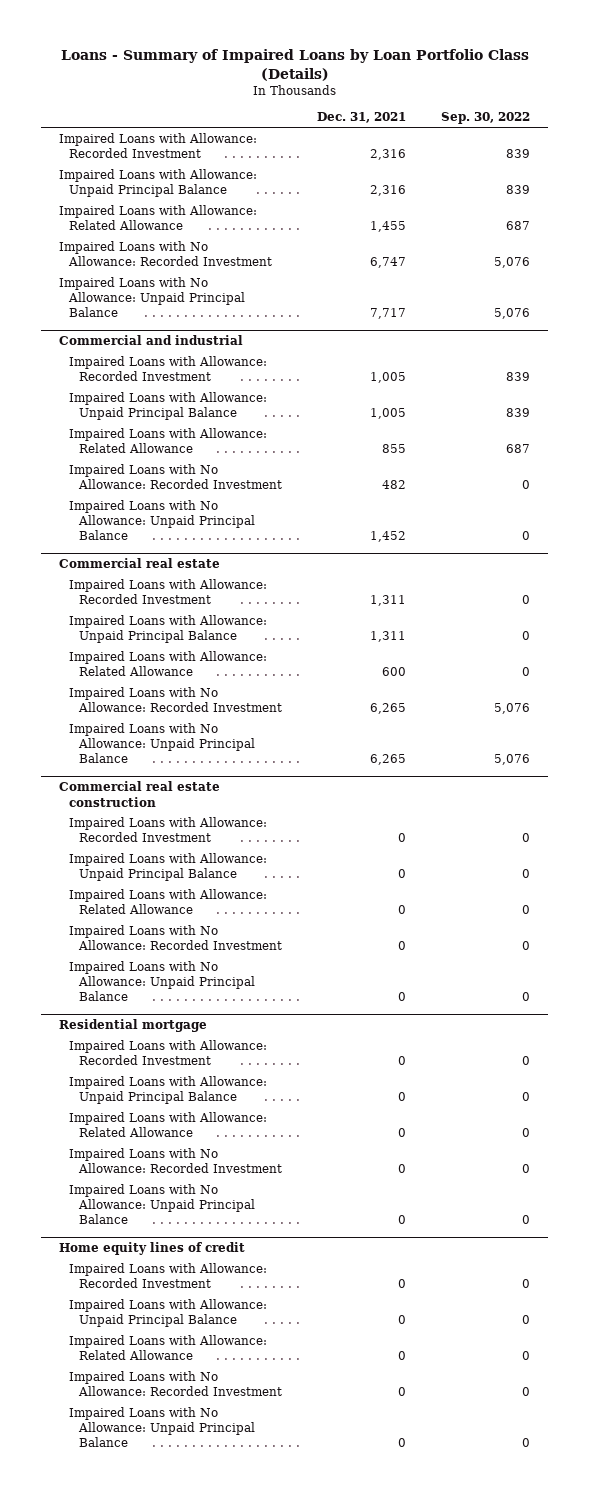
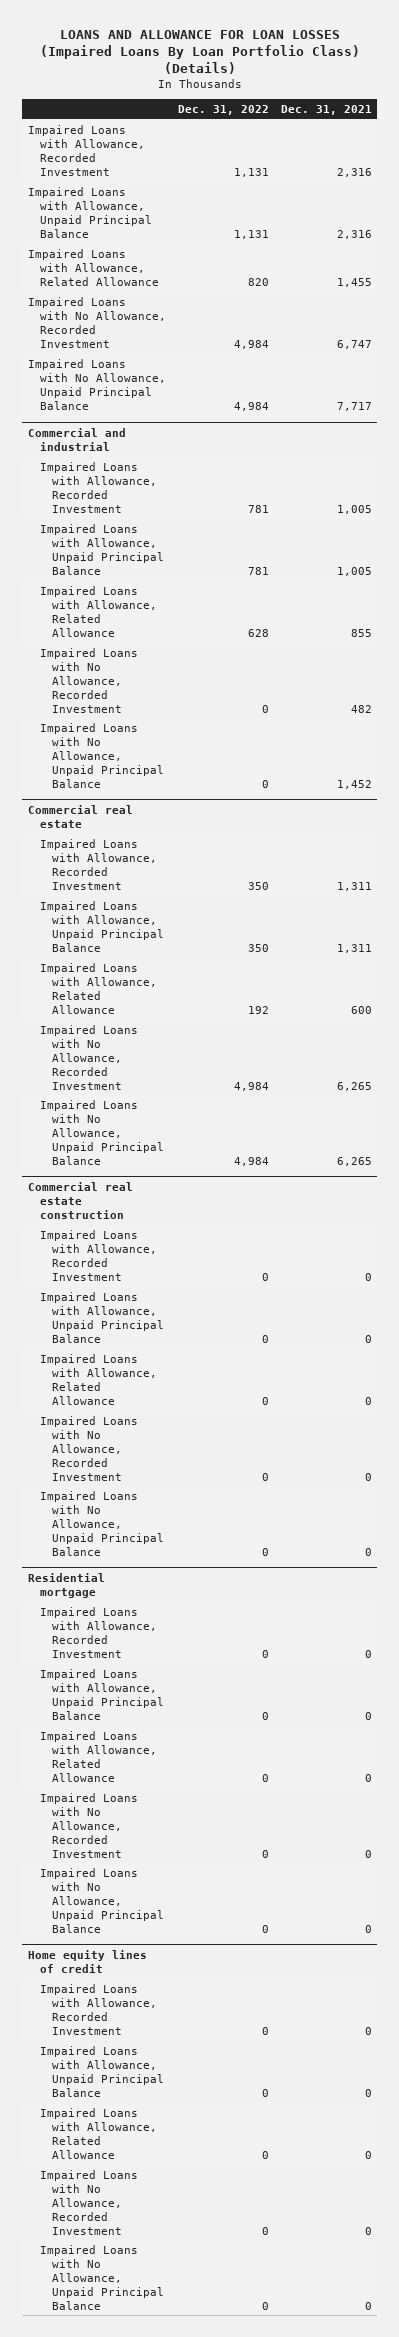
[60,48,529,81] Loans - Summary of Impaired Loans by Loan Portfolio Class (Details) -> [39,30,360,75] LOANS AND ALLOWANCE FOR LOAN LOSSES (Impaired Loans By Loan Portfolio Class) (Details)
[441,112,531,125] Sep. 30, 2022 -> none
none -> [177,104,269,115] Dec. 31, 2022
[58,132,257,158] Impaired Loans with Allowance: Recorded Investment -> [27,124,146,176] Impaired Loans with Allowance, Recorded Investment
[58,168,257,197] Impaired Loans with Allowance: Unpaid Principal Balance -> [27,186,153,238] Impaired Loans with Allowance, Unpaid Principal Balance
[58,204,257,230] Impaired Loans with Allowance: Related Allowance -> [27,248,160,286] Impaired Loans with Allowance, Related Allowance
[58,240,272,266] Impaired Loans with No Allowance: Recorded Investment -> [27,296,167,348] Impaired Loans with No Allowance, Recorded Investment
[58,276,245,318] Impaired Loans with No Allowance: Unpaid Principal Balance -> [27,358,167,410] Impaired Loans with No Allowance, Unpaid Principal Balance
[68,355,267,381] Impaired Loans with Allowance: Recorded Investment -> [40,461,158,513] Impaired Loans with Allowance, Recorded Investment
[68,391,267,420] Impaired Loans with Allowance: Unpaid Principal Balance -> [40,523,165,575] Impaired Loans with Allowance, Unpaid Principal Balance
[68,427,267,453] Impaired Loans with Allowance: Related Allowance -> [40,585,158,637] Impaired Loans with Allowance, Related Allowance
[68,463,283,489] Impaired Loans with No Allowance: Recorded Investment -> [40,647,139,713] Impaired Loans with No Allowance, Recorded Investment
[68,499,256,541] Impaired Loans with No Allowance: Unpaid Principal Balance -> [40,722,165,788] Impaired Loans with No Allowance, Unpaid Principal Balance
[68,578,267,604] Impaired Loans with Allowance: Recorded Investment -> [40,838,158,890] Impaired Loans with Allowance, Recorded Investment
[68,614,267,643] Impaired Loans with Allowance: Unpaid Principal Balance -> [40,900,165,952] Impaired Loans with Allowance, Unpaid Principal Balance
[68,650,267,676] Impaired Loans with Allowance: Related Allowance -> [40,962,158,1014] Impaired Loans with Allowance, Related Allowance
[68,686,283,712] Impaired Loans with No Allowance: Recorded Investment -> [40,1024,139,1090] Impaired Loans with No Allowance, Recorded Investment
[68,722,256,764] Impaired Loans with No Allowance: Unpaid Principal Balance -> [40,1099,165,1165] Impaired Loans with No Allowance, Unpaid Principal Balance
[68,816,267,842] Impaired Loans with Allowance: Recorded Investment -> [40,1229,158,1281] Impaired Loans with Allowance, Recorded Investment
[68,852,267,881] Impaired Loans with Allowance: Unpaid Principal Balance -> [40,1291,165,1343] Impaired Loans with Allowance, Unpaid Principal Balance
[68,888,267,914] Impaired Loans with Allowance: Related Allowance -> [40,1353,158,1405] Impaired Loans with Allowance, Related Allowance
[68,924,283,950] Impaired Loans with No Allowance: Recorded Investment -> [40,1415,139,1481] Impaired Loans with No Allowance, Recorded Investment
[68,960,256,1002] Impaired Loans with No Allowance: Unpaid Principal Balance -> [40,1490,165,1556] Impaired Loans with No Allowance, Unpaid Principal Balance
[68,1039,267,1065] Impaired Loans with Allowance: Recorded Investment -> [40,1606,158,1658] Impaired Loans with Allowance, Recorded Investment
[68,1075,267,1104] Impaired Loans with Allowance: Unpaid Principal Balance -> [40,1668,165,1720] Impaired Loans with Allowance, Unpaid Principal Balance
[68,1111,267,1137] Impaired Loans with Allowance: Related Allowance -> [40,1730,158,1782] Impaired Loans with Allowance, Related Allowance
[68,1147,283,1173] Impaired Loans with No Allowance: Recorded Investment -> [40,1792,139,1858] Impaired Loans with No Allowance, Recorded Investment
[68,1183,256,1225] Impaired Loans with No Allowance: Unpaid Principal Balance -> [40,1867,165,1933] Impaired Loans with No Allowance, Unpaid Principal Balance
[68,1262,267,1288] Impaired Loans with Allowance: Recorded Investment -> [40,1983,158,2035] Impaired Loans with Allowance, Recorded Investment
[68,1298,267,1327] Impaired Loans with Allowance: Unpaid Principal Balance -> [40,2045,165,2097] Impaired Loans with Allowance, Unpaid Principal Balance
[68,1334,267,1360] Impaired Loans with Allowance: Related Allowance -> [40,2107,158,2159] Impaired Loans with Allowance, Related Allowance
[68,1370,283,1396] Impaired Loans with No Allowance: Recorded Investment -> [40,2169,139,2235] Impaired Loans with No Allowance, Recorded Investment
[68,1406,256,1448] Impaired Loans with No Allowance: Unpaid Principal Balance -> [40,2244,165,2310] Impaired Loans with No Allowance, Unpaid Principal Balance

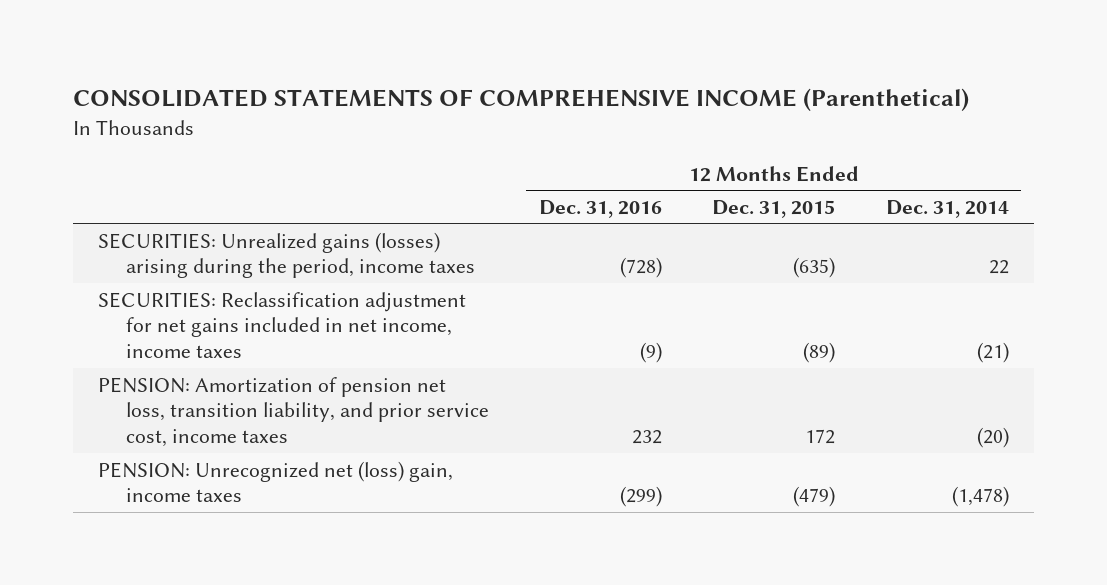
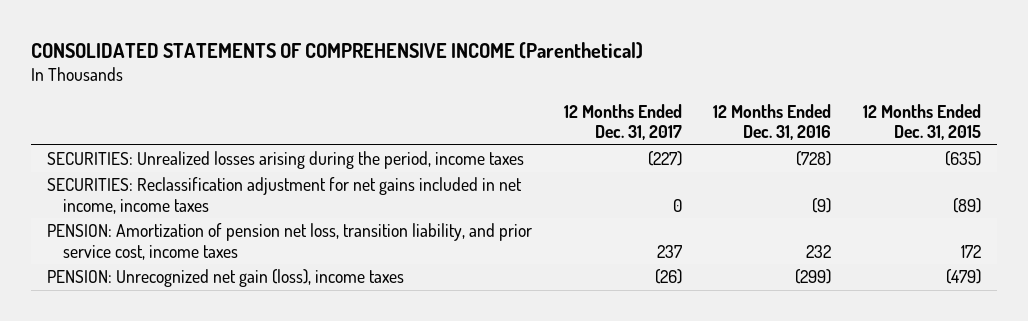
[885,199,1009,218] Dec. 31, 2014 -> none
none -> [563,103,682,141] 12 Months Ended Dec. 31, 2017
[98,231,475,279] SECURITIES: Unrealized gains (losses) arising during the period, income taxes -> [46,151,524,170] SECURITIES: Unrealized losses arising during the period, income taxes
[98,460,454,503] PENSION: Unrecognized net (loss) gain, income taxes -> [46,269,404,288] PENSION: Unrecognized net gain (loss), income taxes

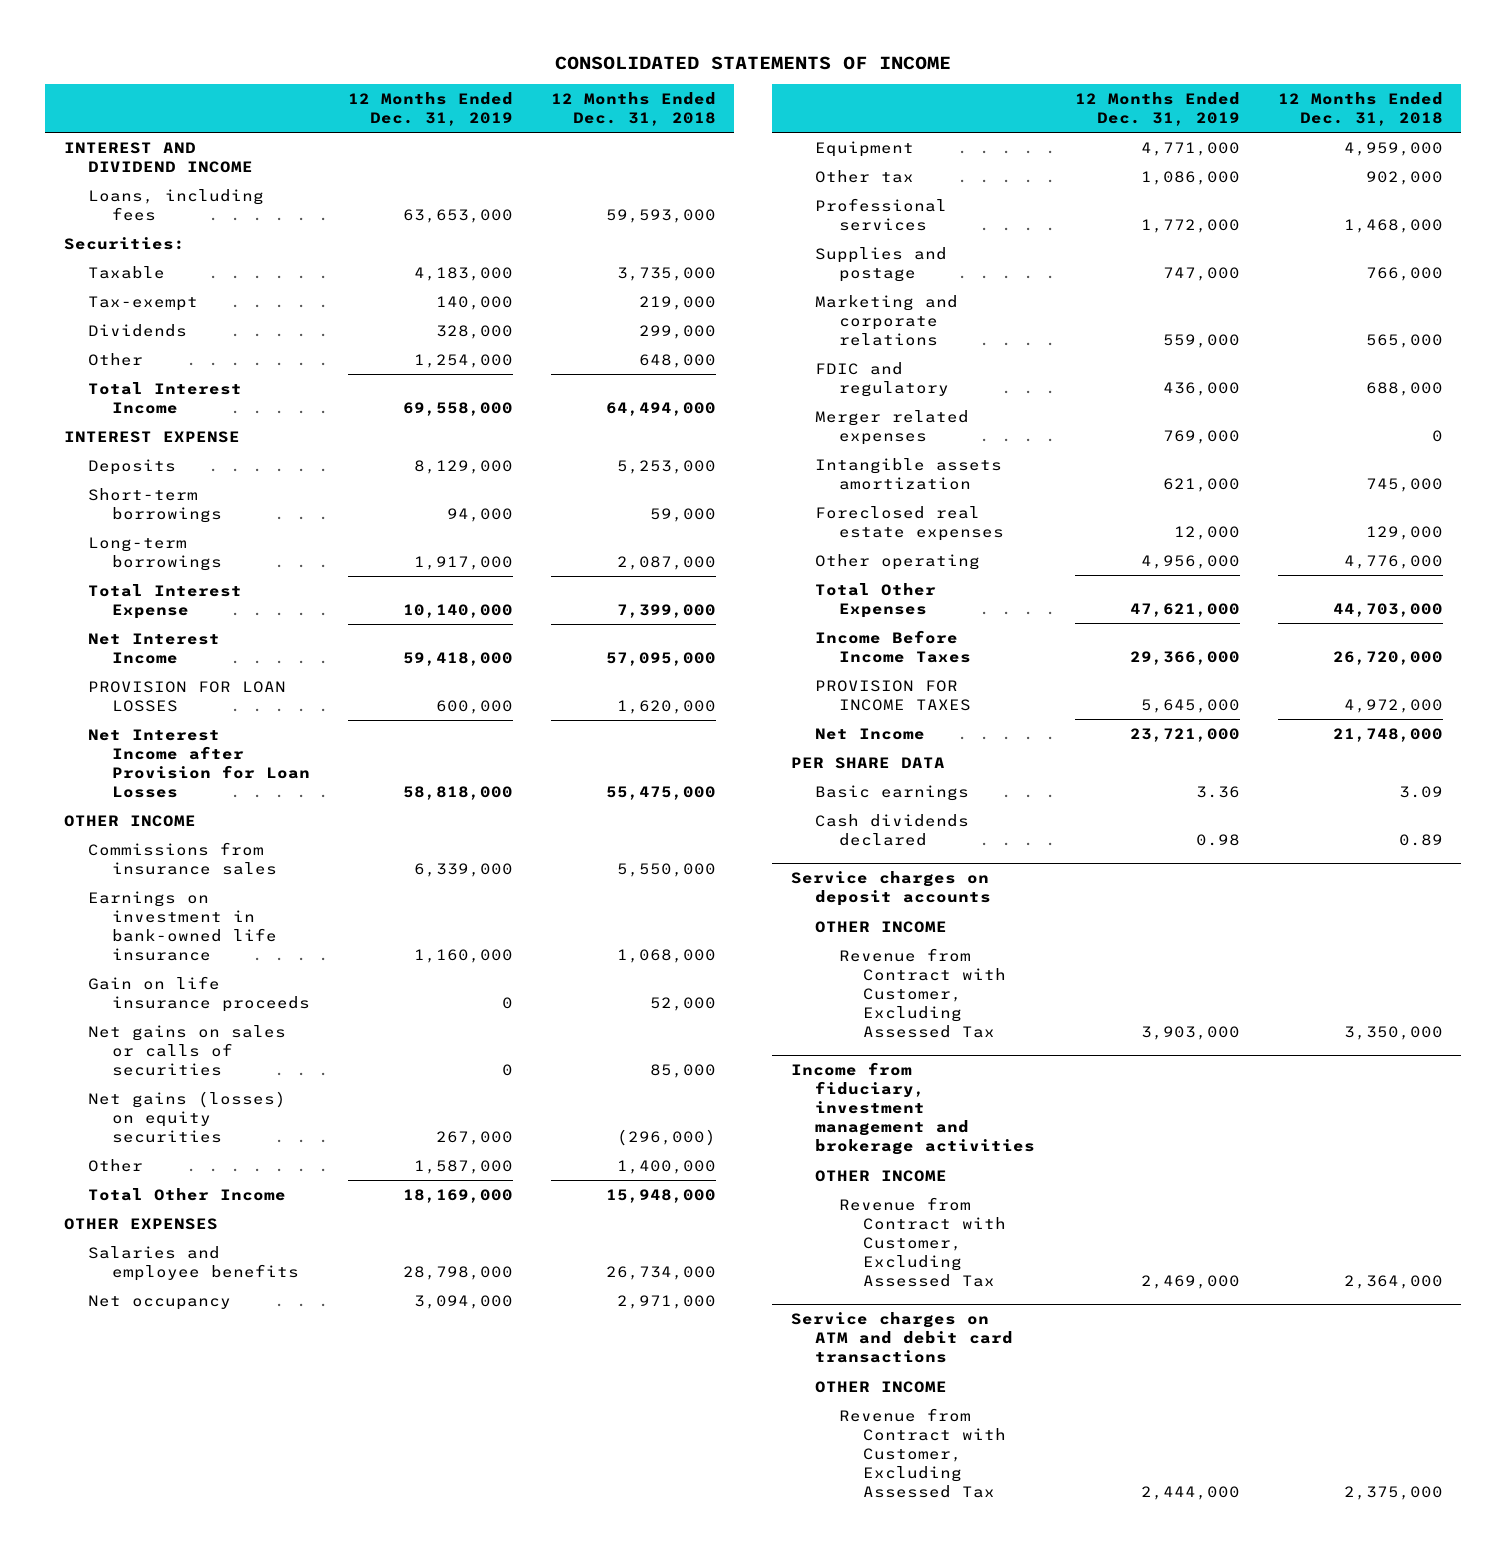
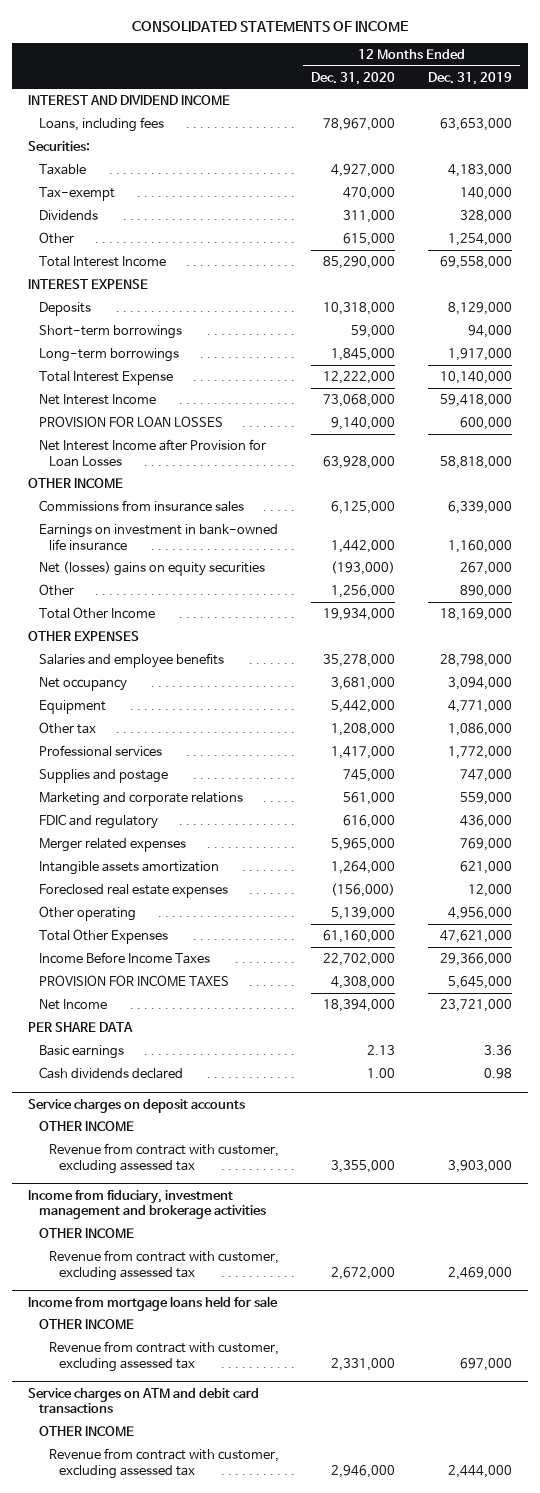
[550,92,716,127] 12 Months Ended Dec. 31, 2018 -> none
none -> [311,71,396,85] Dec. 31, 2020
[88,975,311,1012] Gain on life insurance proceeds -> none
[88,1024,287,1076] Net gains on sales or calls of securities -> none
[88,1090,287,1143] Net gains (losses) on equity securities -> [38,560,265,576] Net (losses) gains on equity securities
[413,1159,513,1174] 1,587,000 -> [459,584,512,598] 890,000
[839,947,1007,1038] Revenue from Contract with Customer, Excluding Assessed Tax -> [48,1142,279,1174] Revenue from contract with customer, excluding assessed tax
[839,1196,1007,1287] Revenue from Contract with Customer, Excluding Assessed Tax -> [48,1249,279,1281] Revenue from contract with customer, excluding assessed tax
none -> [28,1295,279,1311] Income from mortgage loans held for sale
none -> [38,1318,134,1329] OTHER INCOME
none -> [48,1340,279,1372] Revenue from contract with customer, excluding assessed tax
[839,1407,1007,1498] Revenue from Contract with Customer, Excluding Assessed Tax -> [48,1447,279,1479] Revenue from contract with customer, excluding assessed tax

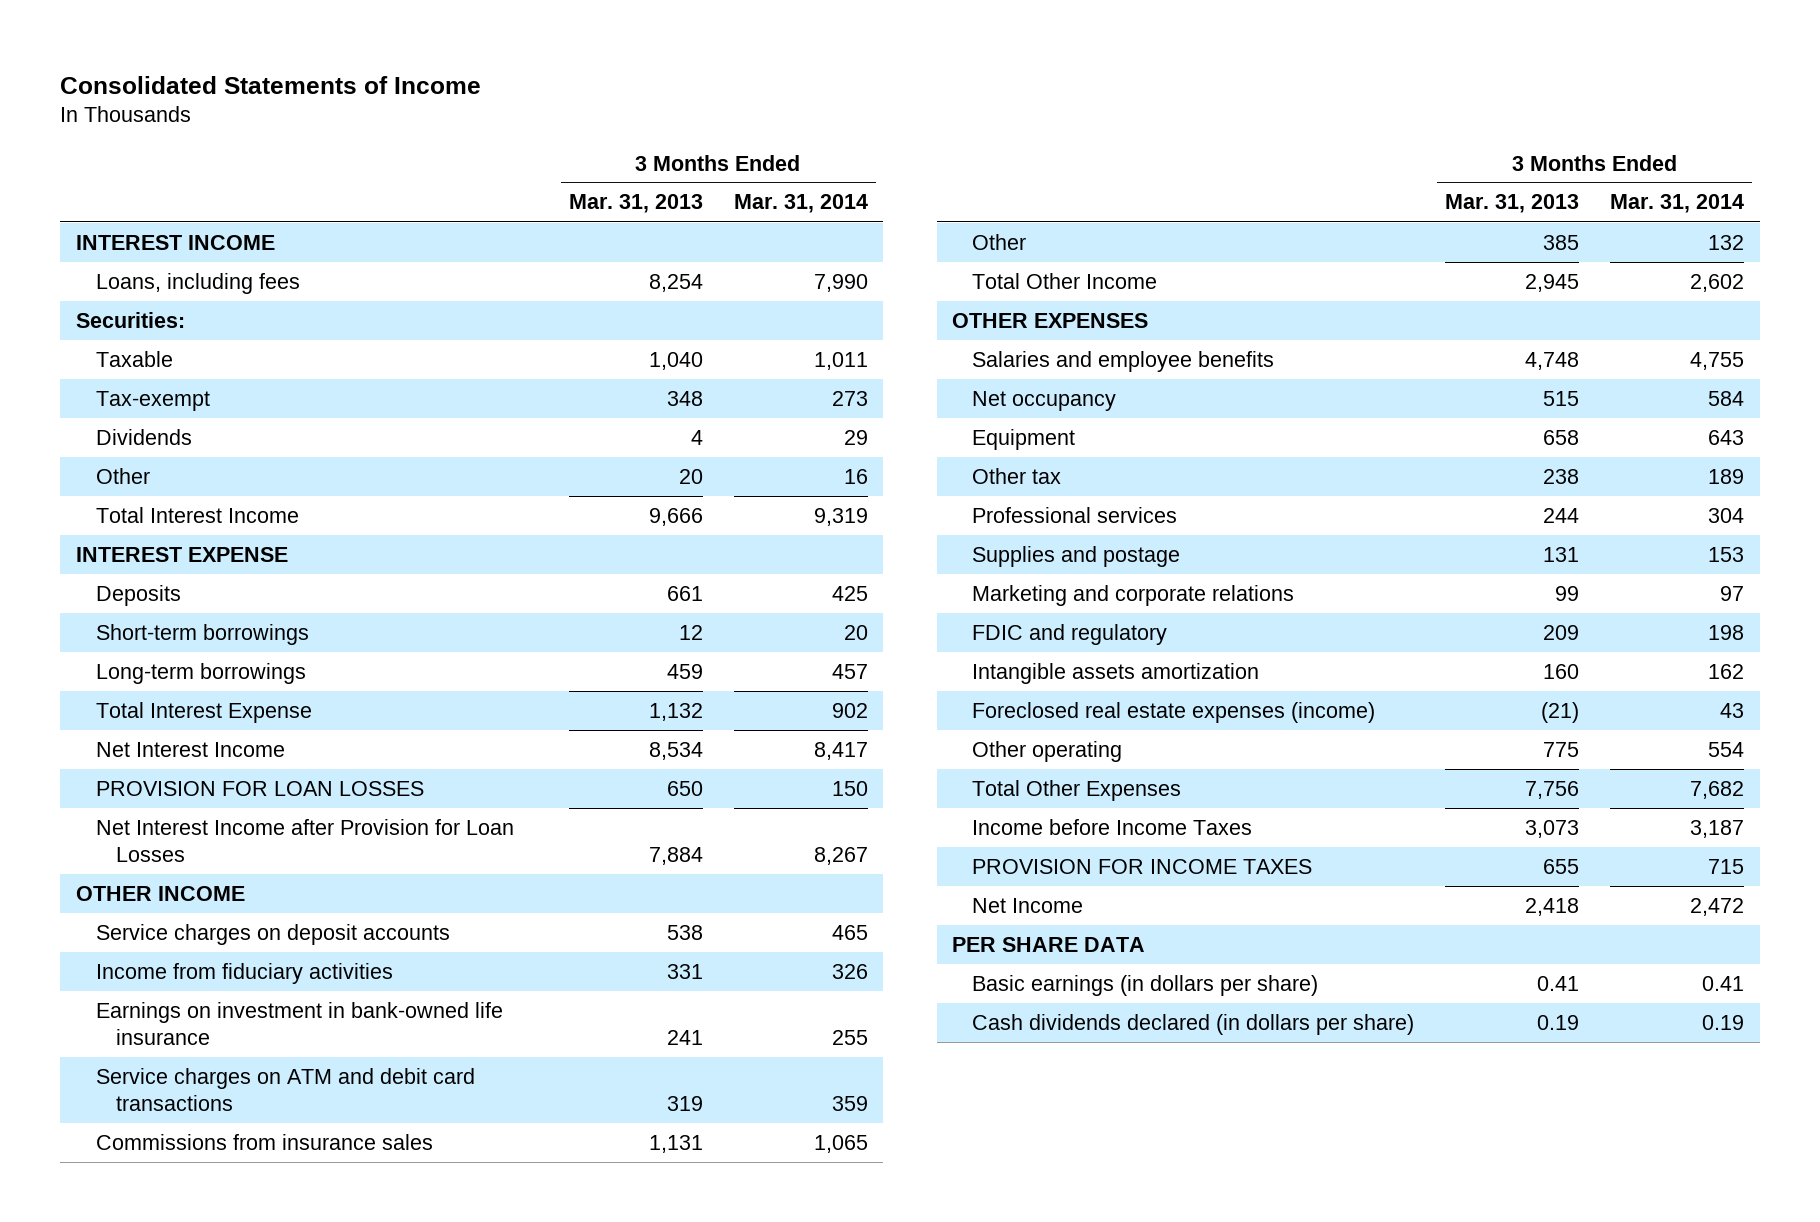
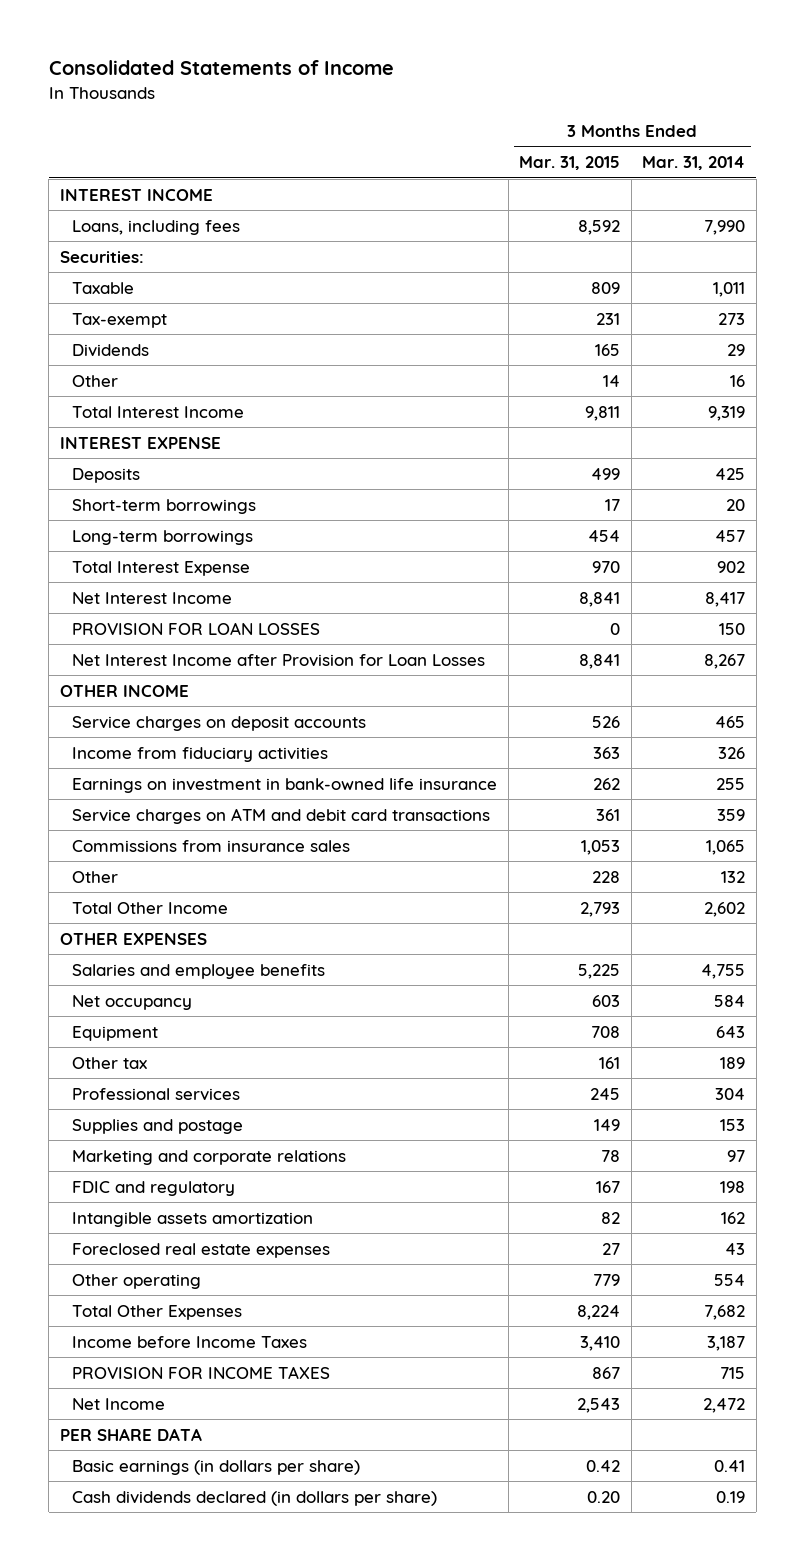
[568,194,703,214] Mar. 31, 2013 -> none
none -> [519,156,621,171] Mar. 31, 2015
[972,701,1376,723] Foreclosed real estate expenses (income) -> [72,1242,331,1258] Foreclosed real estate expenses

